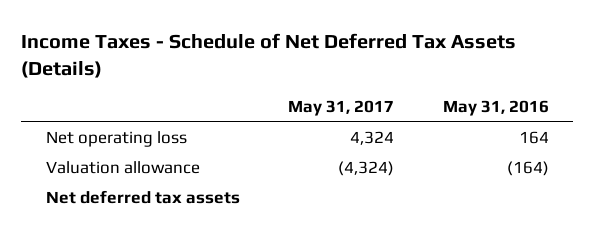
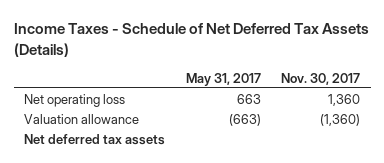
[443,100,550,117] May 31, 2016 -> none
none -> [281,72,361,85] Nov. 30, 2017
[350,131,395,146] 4,324 -> [236,93,261,104] 663
[338,161,395,177] (4,324) -> [228,113,261,126] (663)

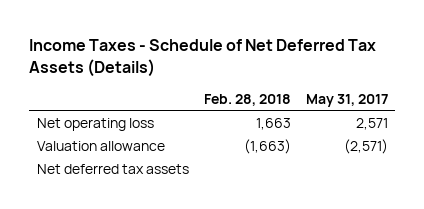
[281,72,361,85] Nov. 30, 2017 -> none
none -> [203,93,291,106] Feb. 28, 2018
[236,93,261,104] 663 -> [355,117,388,130] 2,571
[228,113,261,126] (663) -> [343,138,388,154] (2,571)

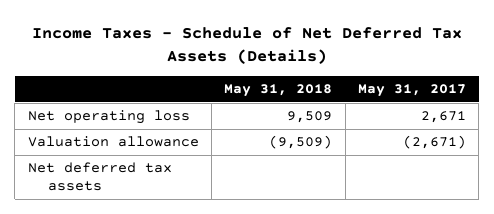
[203,93,291,106] Feb. 28, 2018 -> none
none -> [224,83,333,97] May 31, 2018
[355,117,388,130] 2,571 -> [420,111,466,124] 2,671
[343,138,388,154] (2,571) -> [402,135,466,150] (2,671)

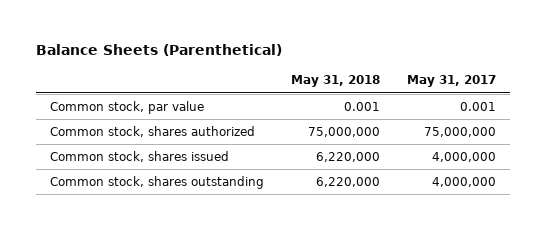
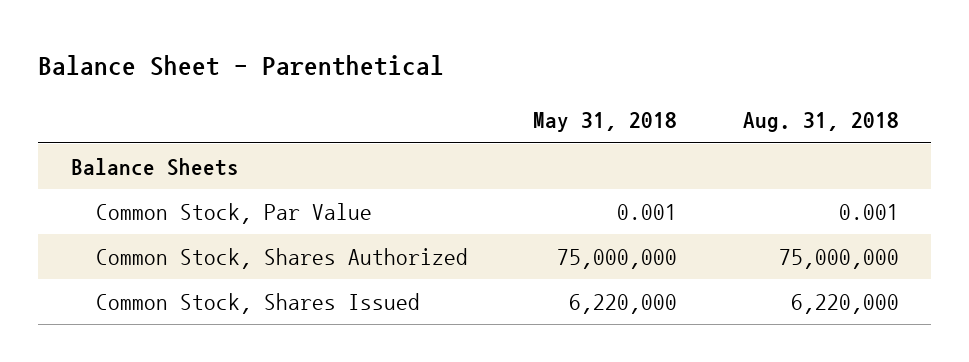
[36,43,283,56] Balance Sheets (Parenthetical) -> [38,55,445,77] Balance Sheet - Parenthetical
[407,75,497,88] May 31, 2017 -> none
none -> [742,112,899,133] Aug. 31, 2018
[49,176,264,190] Common stock, shares outstanding -> none
none -> [70,158,239,177] Balance Sheets
[49,101,204,115] Common stock, par value -> [95,203,372,225] Common Stock, Par Value
[49,126,255,138] Common stock, shares authorized -> [95,248,468,270] Common Stock, Shares Authorized
[49,151,229,163] Common stock, shares issued -> [95,293,420,315] Common Stock, Shares Issued

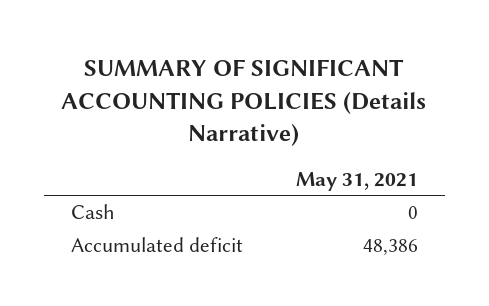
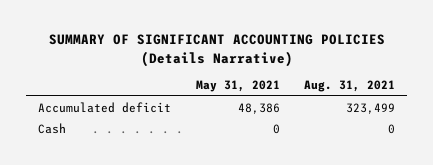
none -> [304,80,396,93] Aug. 31, 2021
[70,204,115,220] Cash -> [38,122,67,134] Cash

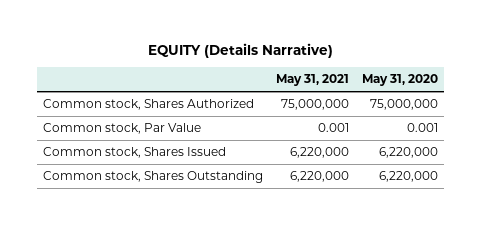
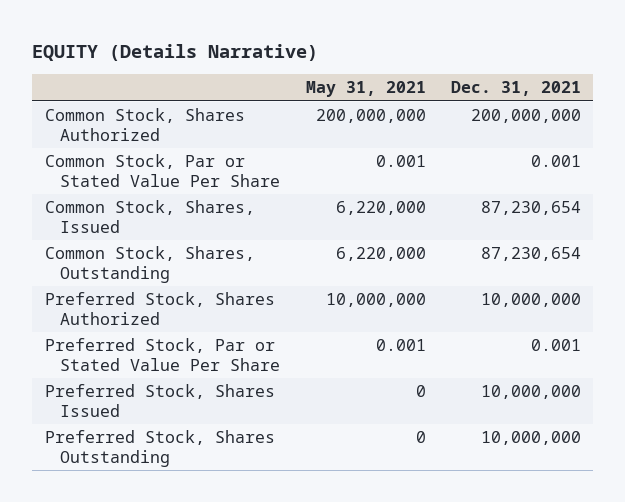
[361,74,438,87] May 31, 2020 -> none
none -> [450,81,581,97] Dec. 31, 2021
[43,99,255,111] Common stock, Shares Authorized -> [44,108,245,142] Common Stock, Shares Authorized
[281,99,350,111] 75,000,000 -> [315,109,426,124] 200,000,000
[43,123,202,135] Common stock, Par Value -> [44,154,281,188] Common Stock, Par or Stated Value Per Share
[43,147,227,159] Common stock, Shares Issued -> [44,200,255,234] Common Stock, Shares, Issued
[43,171,264,184] Common stock, Shares Outstanding -> [44,246,255,284] Common Stock, Shares, Outstanding
none -> [44,292,275,326] Preferred Stock, Shares Authorized
none -> [44,338,281,372] Preferred Stock, Par or Stated Value Per Share
none -> [44,384,275,418] Preferred Stock, Shares Issued
none -> [44,430,275,468] Preferred Stock, Shares Outstanding

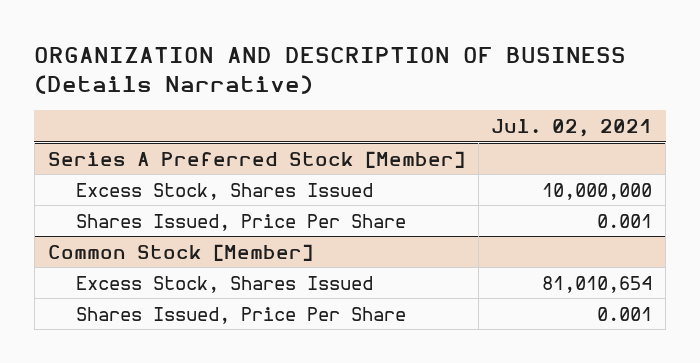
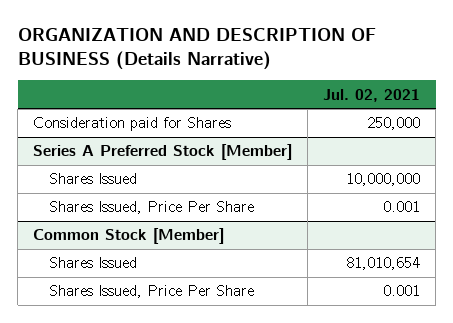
none -> [33,117,232,132] Consideration paid for Shares
[76,182,374,200] Excess Stock, Shares Issued -> [48,173,137,185] Shares Issued
[76,275,374,293] Excess Stock, Shares Issued -> [48,257,137,269] Shares Issued

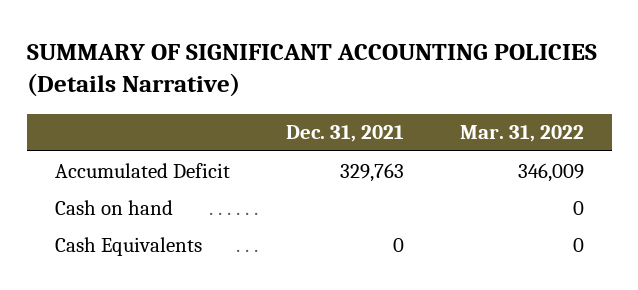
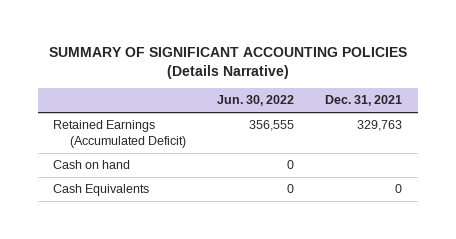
[459,125,584,143] Mar. 31, 2022 -> none
none -> [217,95,295,107] Jun. 30, 2022
[54,162,230,178] Accumulated Deficit -> [53,120,187,149] Retained Earnings (Accumulated Deficit)

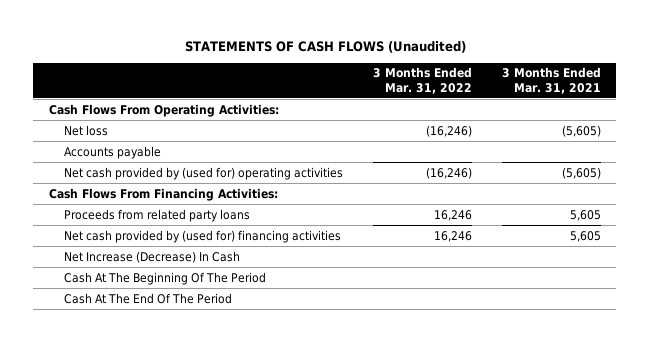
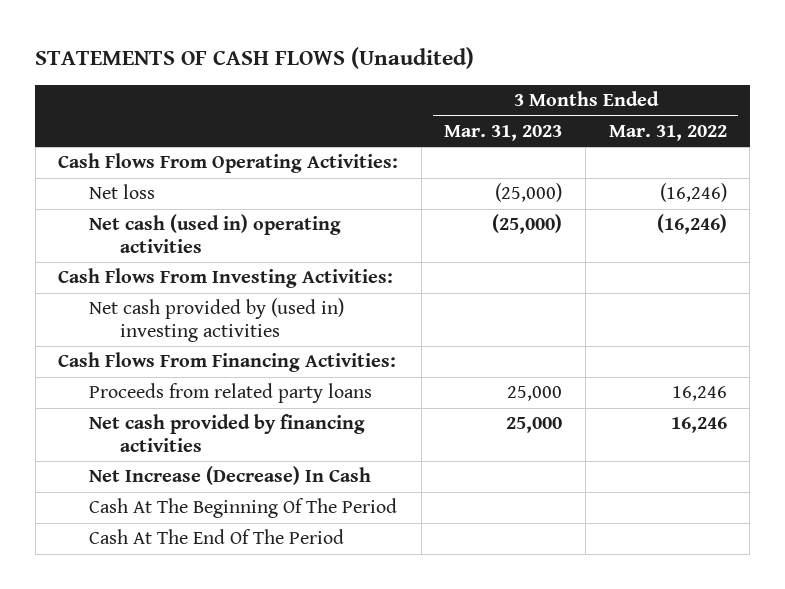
[501,67,601,94] 3 Months Ended Mar. 31, 2021 -> none
none -> [444,125,563,142] Mar. 31, 2023
[63,145,161,159] Accounts payable -> none
[63,166,343,180] Net cash provided by (used for) operating activities -> [88,214,341,254] Net cash (used in) operating activities
none -> [58,268,394,289] Cash Flows From Investing Activities:
none -> [88,298,344,343] Net cash provided by (used in) investing activities
[63,229,341,243] Net cash provided by (used for) financing activities -> [88,414,365,453] Net cash provided by financing activities

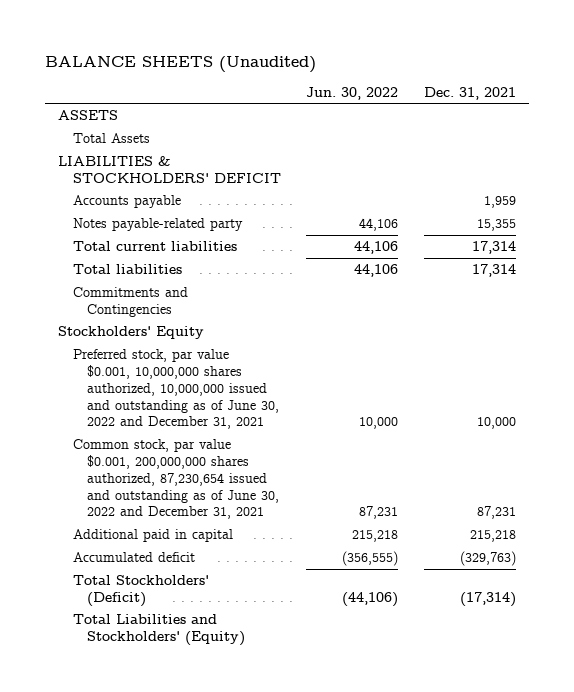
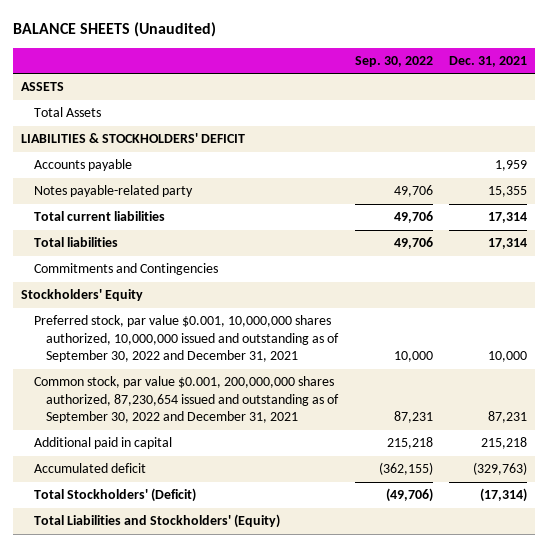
[306,86,399,100] Jun. 30, 2022 -> none
none -> [354,55,433,67] Sep. 30, 2022
[72,349,280,430] Preferred stock, par value $0.001, 10,000,000 shares authorized, 10,000,000 issued and outstanding as of June 30, 2022 and December 31, 2021 -> [33,315,340,363] Preferred stock, par value $0.001, 10,000,000 shares authorized, 10,000,000 issued and outstanding as of September 30, 2022 and December 31, 2021
[72,439,280,520] Common stock, par value $0.001, 200,000,000 shares authorized, 87,230,654 issued and outstanding as of June 30, 2022 and December 31, 2021 -> [33,376,340,424] Common stock, par value $0.001, 200,000,000 shares authorized, 87,230,654 issued and outstanding as of September 30, 2022 and December 31, 2021

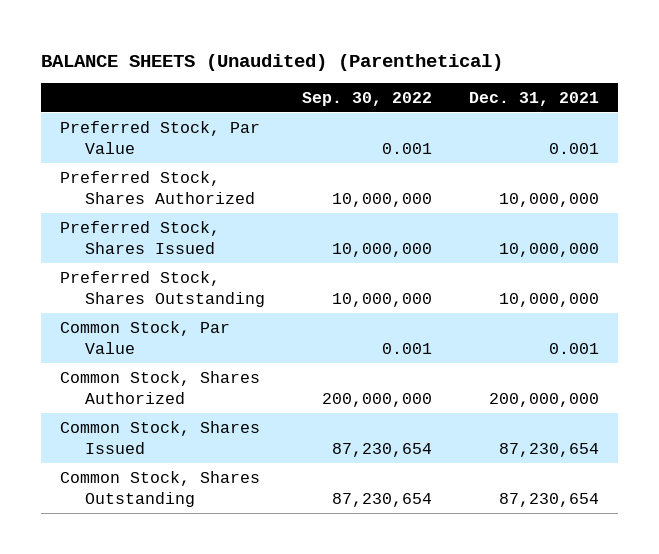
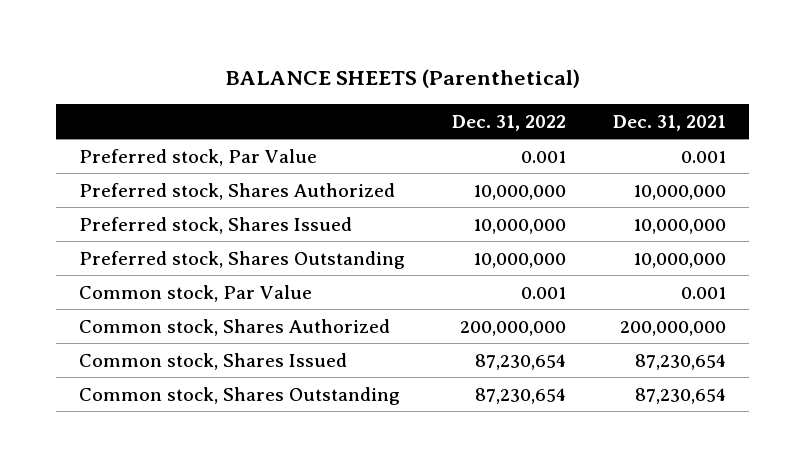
[41,53,504,71] BALANCE SHEETS (Unaudited) (Parenthetical) -> [225,69,580,89] BALANCE SHEETS (Parenthetical)
[302,91,433,106] Sep. 30, 2022 -> none
none -> [452,114,567,131] Dec. 31, 2022
[59,120,260,155] Preferred Stock, Par Value -> [79,148,318,166] Preferred stock, Par Value
[59,170,255,205] Preferred Stock, Shares Authorized -> [79,182,396,200] Preferred stock, Shares Authorized
[59,220,220,255] Preferred Stock, Shares Issued -> [79,216,353,234] Preferred stock, Shares Issued
[59,270,265,308] Preferred Stock, Shares Outstanding -> [79,250,406,269] Preferred stock, Shares Outstanding
[59,320,230,355] Common Stock, Par Value -> [79,284,313,302] Common stock, Par Value
[59,370,260,405] Common Stock, Shares Authorized -> [79,318,391,336] Common stock, Shares Authorized
[59,420,260,455] Common Stock, Shares Issued -> [79,352,348,370] Common stock, Shares Issued
[59,470,260,508] Common Stock, Shares Outstanding -> [79,386,401,405] Common stock, Shares Outstanding

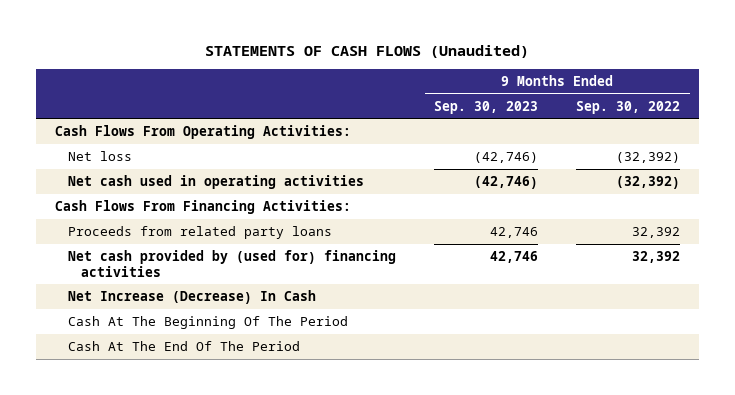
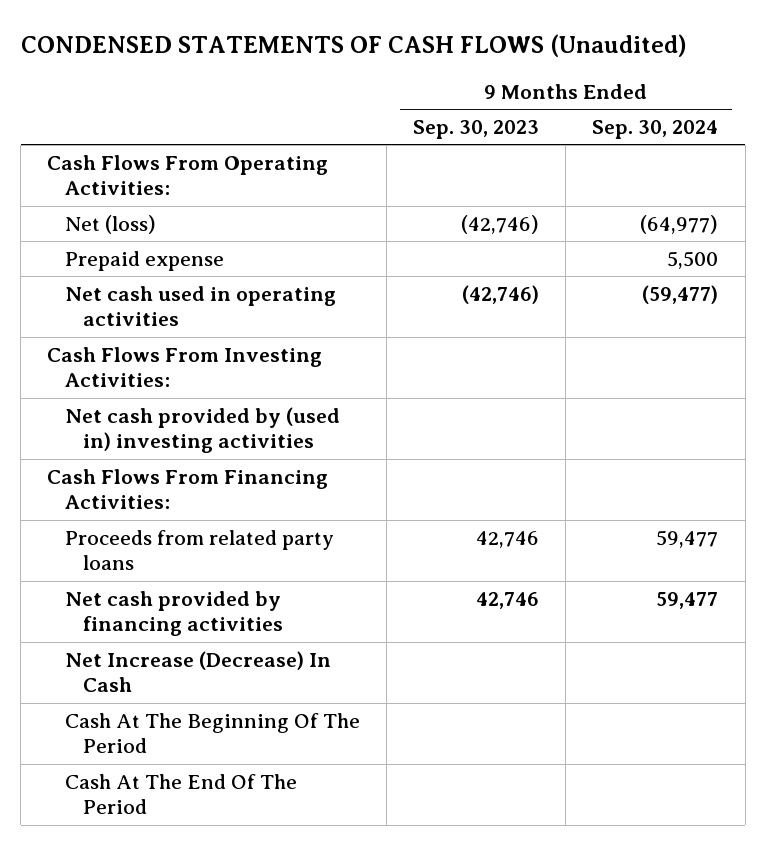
[205,45,530,59] STATEMENTS OF CASH FLOWS (Unaudited) -> [20,34,687,58] CONDENSED STATEMENTS OF CASH FLOWS (Unaudited)
[576,100,681,114] Sep. 30, 2022 -> none
none -> [592,119,719,139] Sep. 30, 2024
[67,151,132,162] Net loss -> [65,214,157,234] Net (loss)
none -> [65,250,225,271] Prepaid expense
none -> [47,346,323,388] Cash Flows From Investing Activities:
none -> [65,406,341,454] Net cash provided by (used in) investing activities
[67,250,396,277] Net cash provided by (used for) financing activities -> [65,590,283,637] Net cash provided by financing activities

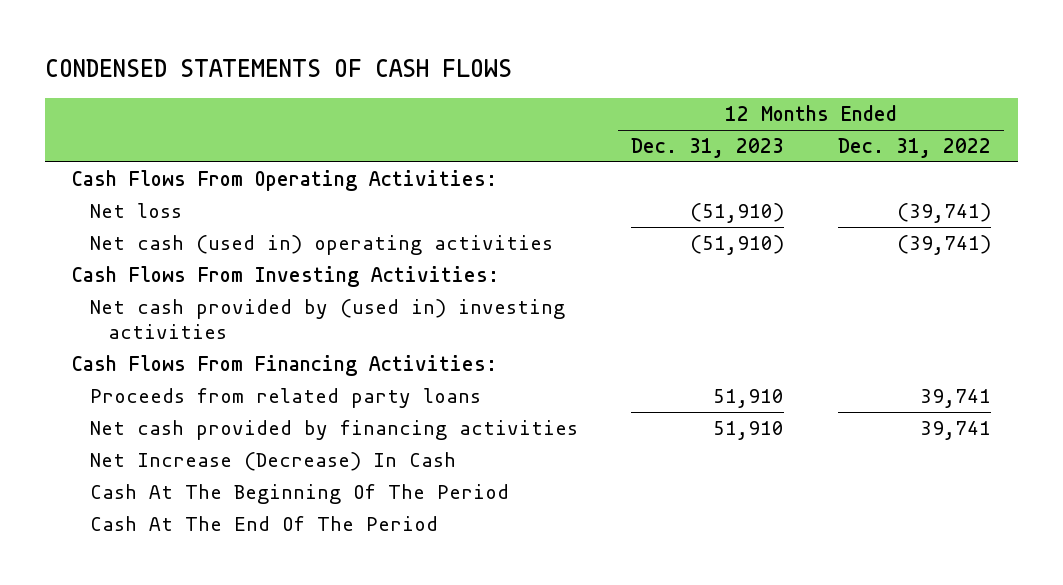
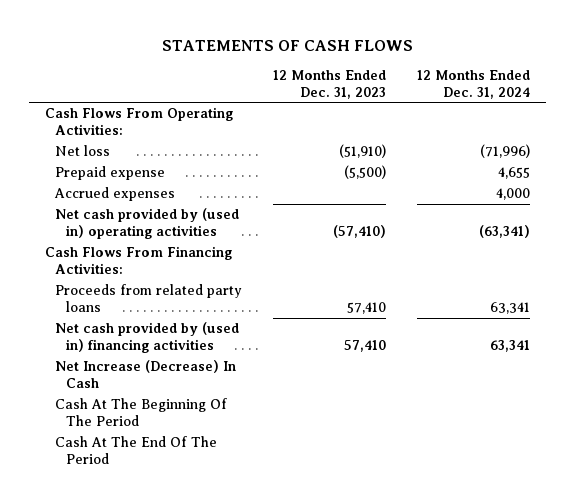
[45,59,513,78] CONDENSED STATEMENTS OF CASH FLOWS -> [162,39,414,51] STATEMENTS OF CASH FLOWS
[837,138,991,159] Dec. 31, 2022 -> none
none -> [417,69,531,99] 12 Months Ended Dec. 31, 2024
[71,266,499,288] Cash Flows From Investing Activities: -> none
[89,299,565,339] Net cash provided by (used in) investing activities -> none
none -> [55,166,166,181] Prepaid expense
none -> [54,187,176,202] Accrued expenses
[89,235,553,256] Net cash (used in) operating activities -> [55,208,240,239] Net cash provided by (used in) operating activities
[690,235,785,256] (51,910) -> [333,224,387,238] (57,410)
[713,389,785,409] 51,910 -> [347,301,387,314] 57,410
[89,420,578,441] Net cash provided by financing activities -> [55,322,240,353] Net cash provided by (used in) financing activities
[713,421,785,441] 51,910 -> [344,339,387,352] 57,410

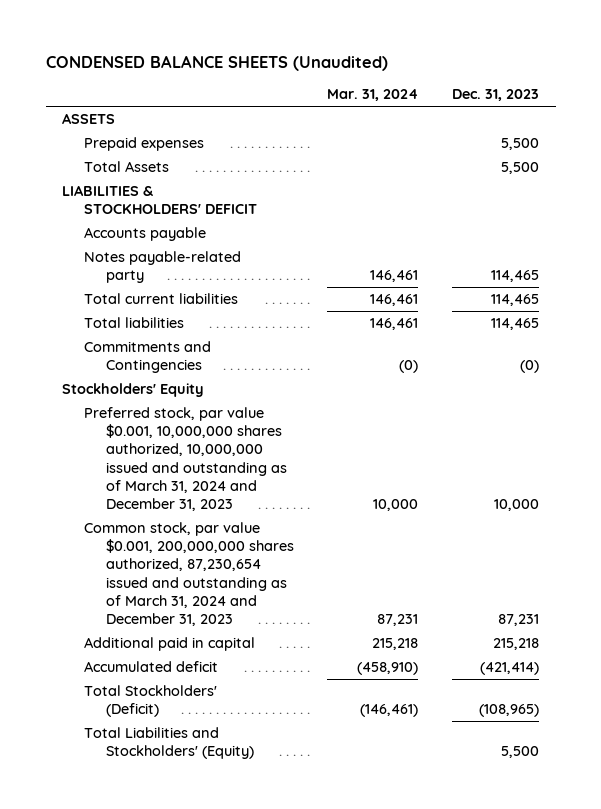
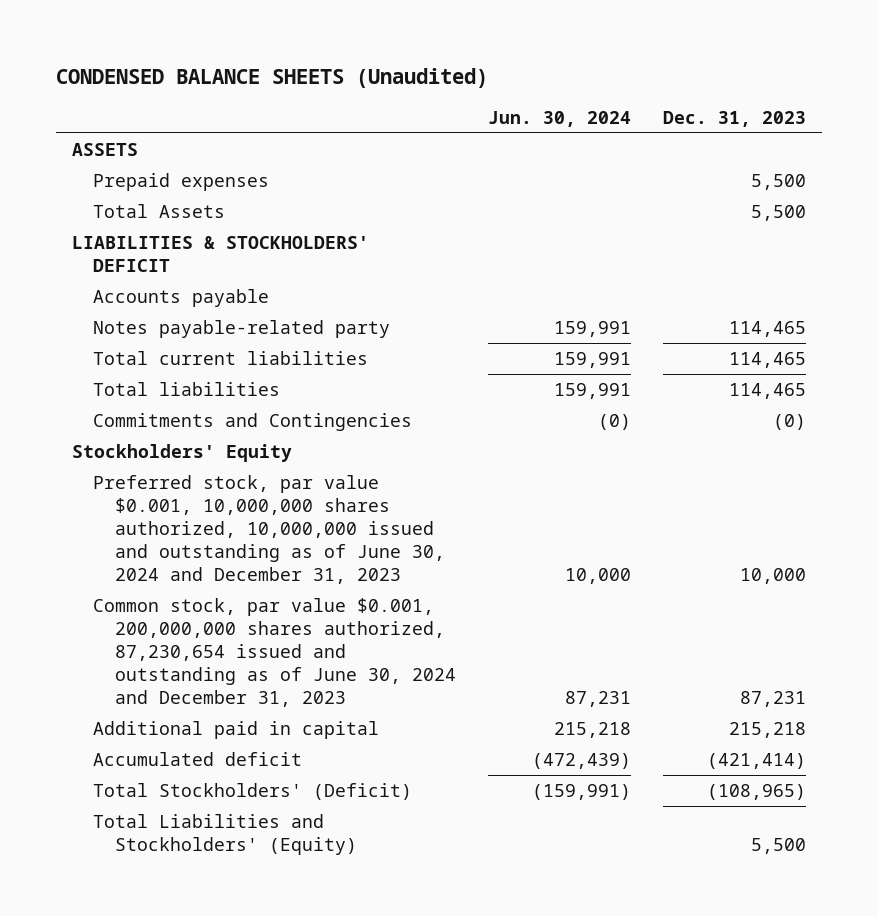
[327,89,419,102] Mar. 31, 2024 -> none
none -> [487,110,631,127] Jun. 30, 2024
[83,407,287,511] Preferred stock, par value $0.001, 10,000,000 shares authorized, 10,000,000 issued and outstanding as of March 31, 2024 and December 31, 2023 -> [93,474,445,584] Preferred stock, par value $0.001, 10,000,000 shares authorized, 10,000,000 issued and outstanding as of June 30, 2024 and December 31, 2023
[83,522,294,626] Common stock, par value $0.001, 200,000,000 shares authorized, 87,230,654 issued and outstanding as of March 31, 2024 and December 31, 2023 -> [93,597,456,707] Common stock, par value $0.001, 200,000,000 shares authorized, 87,230,654 issued and outstanding as of June 30, 2024 and December 31, 2023

